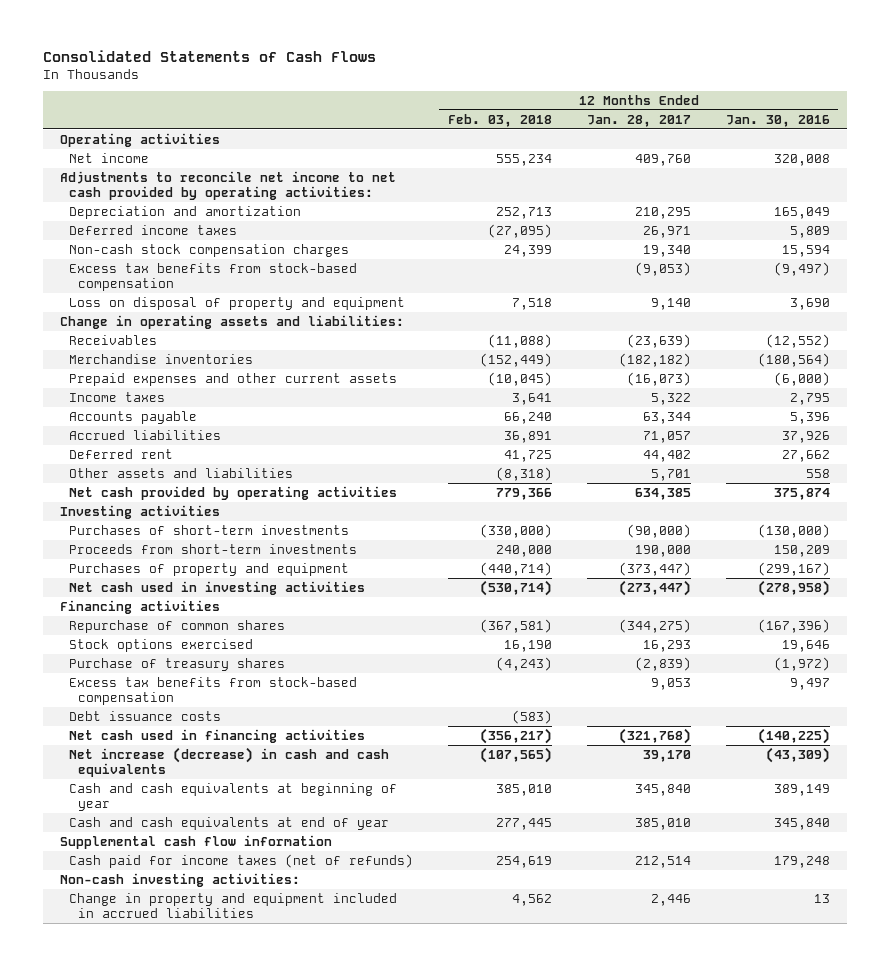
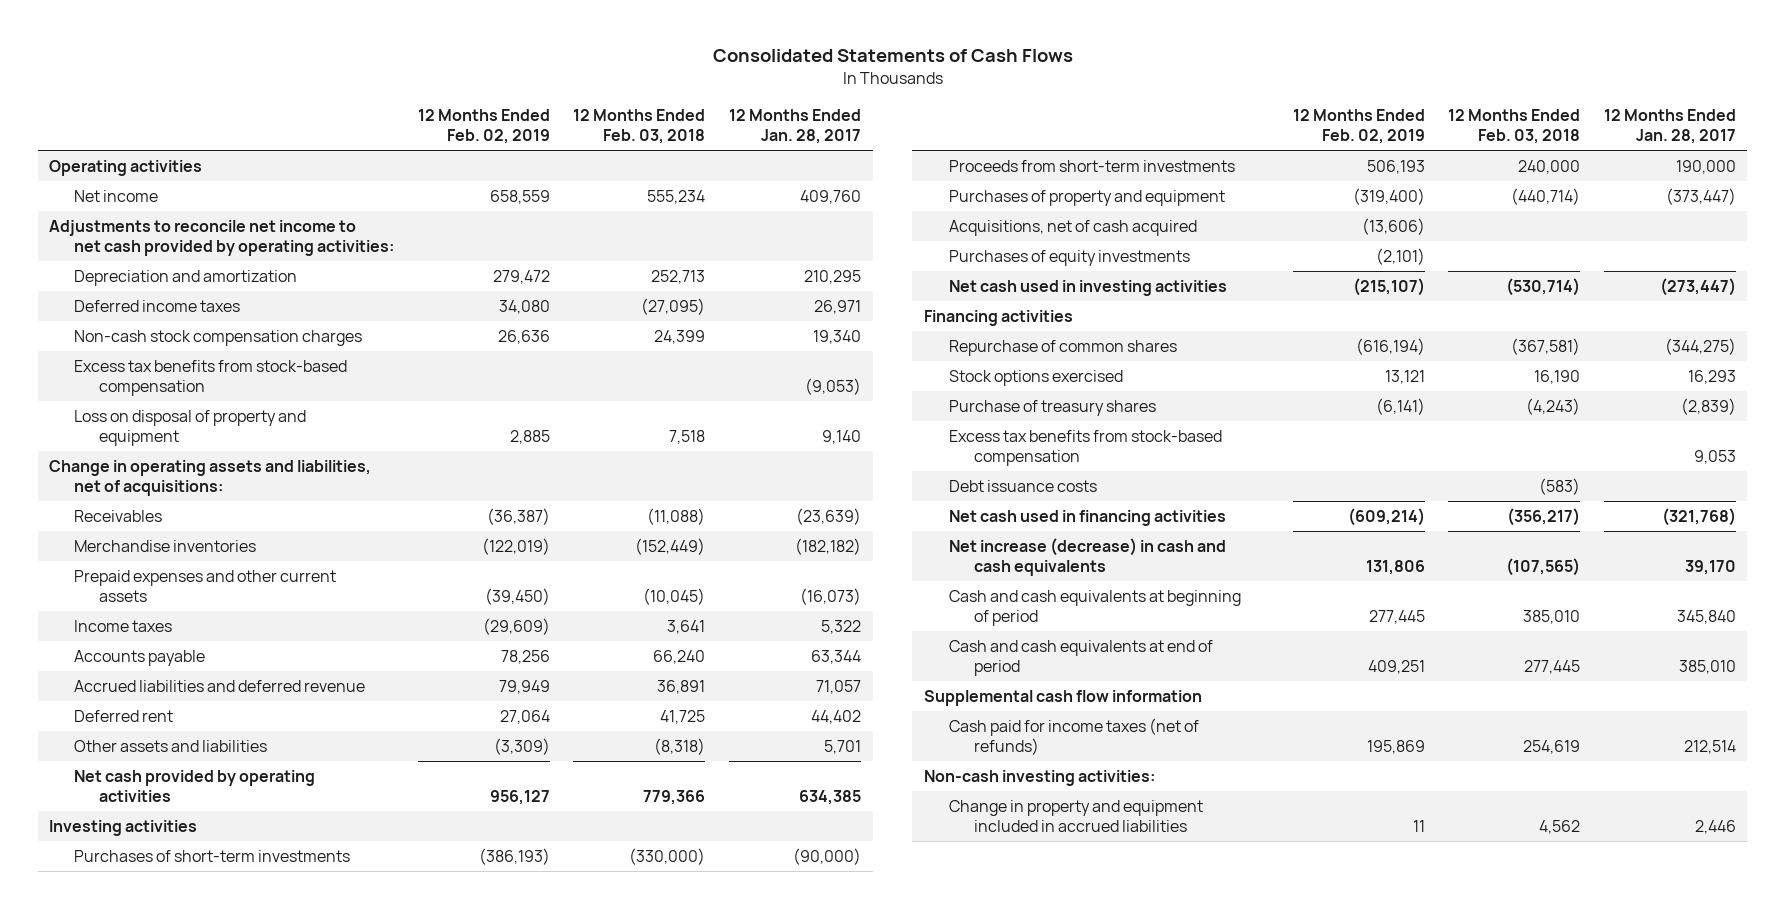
[725,114,830,127] Jan. 30, 2016 -> none
none -> [417,109,550,144] 12 Months Ended Feb. 02, 2019
[60,314,405,329] Change in operating assets and liabilities: -> [49,460,372,496] Change in operating assets and liabilities, net of acquisitions:
[69,429,222,440] Accrued liabilities -> [74,680,366,693] Accrued liabilities and deferred revenue
none -> [949,220,1198,237] Acquisitions, net of cash acquired
none -> [949,250,1191,267] Purchases of equity investments
[69,782,398,811] Cash and cash equivalents at beginning of year -> [949,590,1242,626] Cash and cash equivalents at beginning of period
[69,816,390,830] Cash and cash equivalents at end of year -> [949,640,1214,676] Cash and cash equivalents at end of period

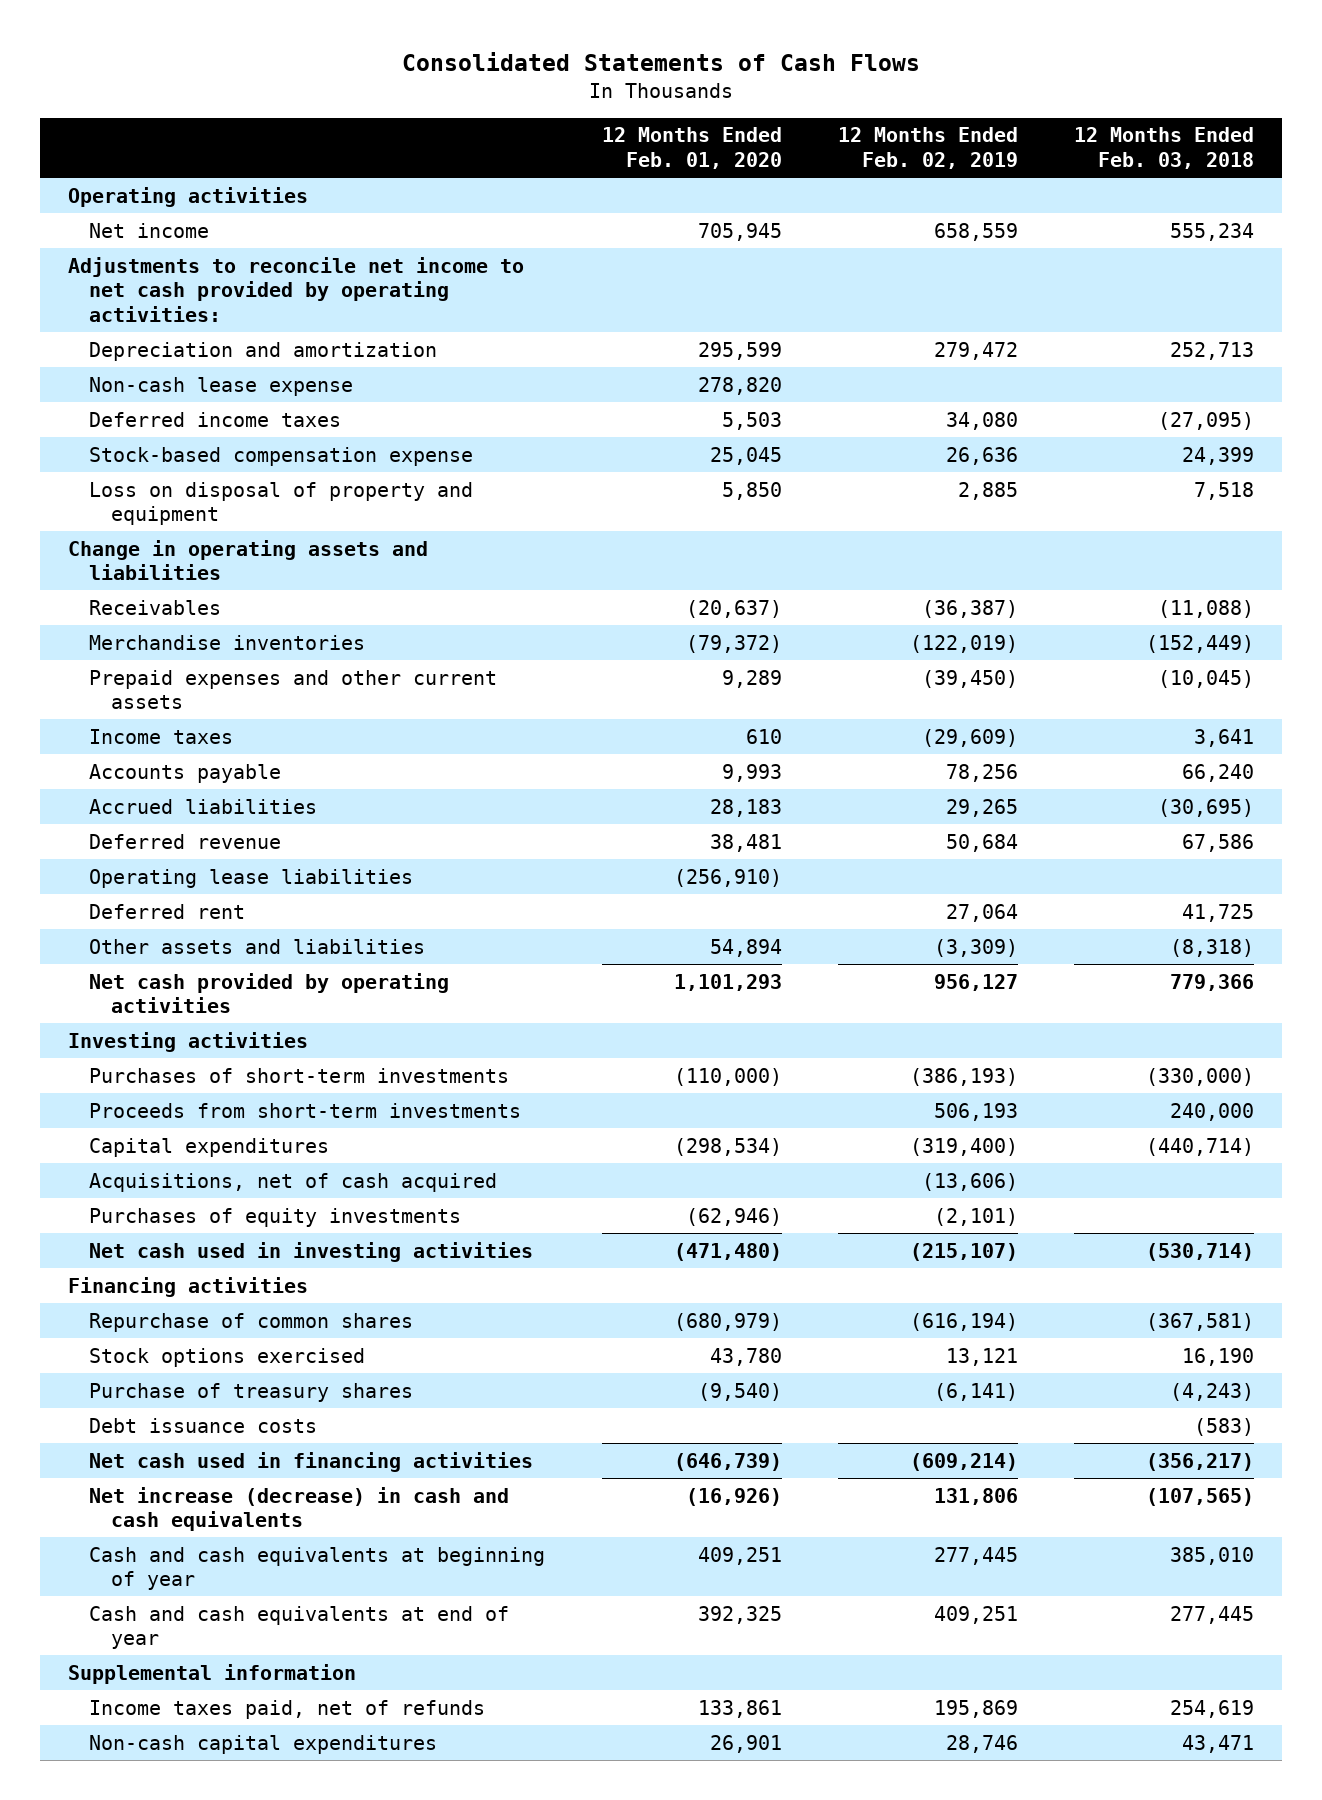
[728,109,861,144] 12 Months Ended Jan. 28, 2017 -> none
none -> [601,127,782,170] 12 Months Ended Feb. 01, 2020
none -> [89,376,354,396] Non-cash lease expense
[74,360,348,396] Excess tax benefits from stock-based compensation -> none
[74,330,363,347] Non-cash stock compensation charges -> [89,446,474,466] Stock-based compensation expense
[49,460,372,496] Change in operating assets and liabilities, net of acquisitions: -> [67,539,428,581] Change in operating assets and liabilities
[74,680,366,693] Accrued liabilities and deferred revenue -> [89,798,318,814] Accrued liabilities
[498,680,550,695] 79,949 -> [945,798,1018,817] 29,265
[657,680,706,695] 36,891 -> [1157,798,1254,817] (30,695)
none -> [89,833,282,849] Deferred revenue
none -> [89,868,414,888] Operating lease liabilities
[949,190,1226,207] Purchases of property and equipment -> [89,1137,330,1157] Capital expenditures
[949,430,1223,466] Excess tax benefits from stock-based compensation -> none
[924,770,1156,787] Non-cash investing activities: -> none
[949,800,1204,832] Change in property and equipment included in accrued liabilities -> none
[949,590,1242,626] Cash and cash equivalents at beginning of period -> [89,1546,546,1591] Cash and cash equivalents at beginning of year
[949,640,1214,676] Cash and cash equivalents at end of period -> [89,1605,510,1650] Cash and cash equivalents at end of year
[924,690,1203,707] Supplemental cash flow information -> [67,1663,356,1684] Supplemental information
[949,718,1200,755] Cash paid for income taxes (net of refunds) -> [89,1699,486,1719] Income taxes paid, net of refunds
none -> [89,1734,438,1754] Non-cash capital expenditures

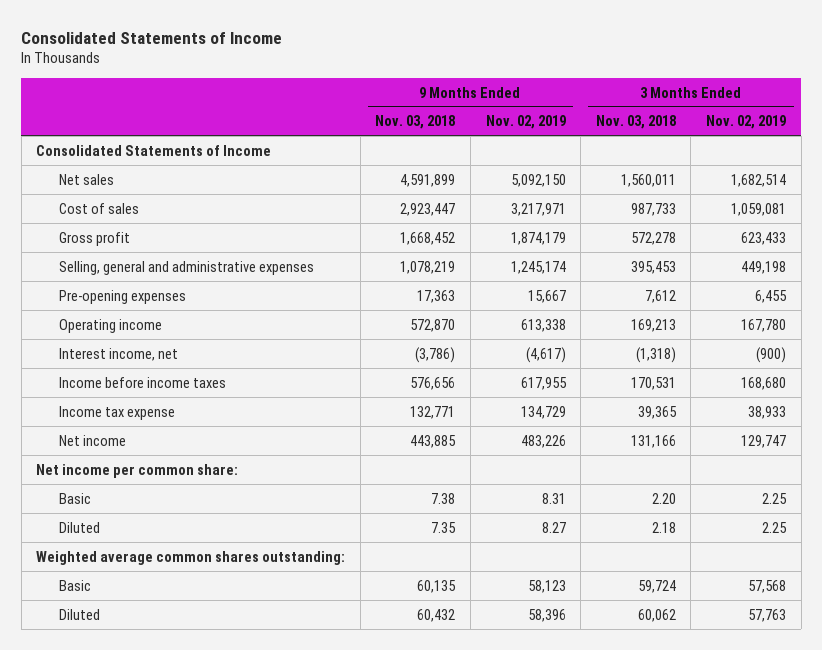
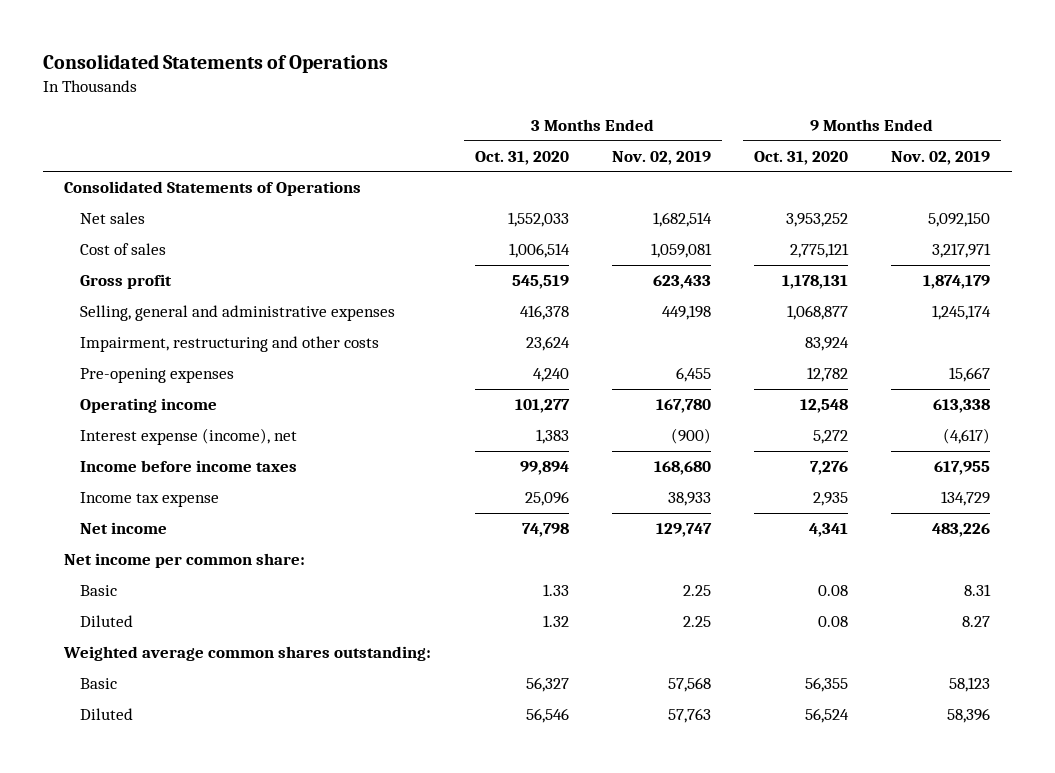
[21,31,283,44] Consolidated Statements of Income -> [42,54,388,74] Consolidated Statements of Operations
[375,115,456,130] Nov. 03, 2018 -> none
[595,115,676,130] Nov. 03, 2018 -> none
none -> [474,150,569,165] Oct. 31, 2020
none -> [754,150,849,165] Oct. 31, 2020
[36,144,272,156] Consolidated Statements of Income -> [64,181,362,197] Consolidated Statements of Operations
none -> [80,336,380,353] Impairment, restructuring and other costs
[58,347,178,361] Interest income, net -> [80,428,298,446] Interest expense (income), net

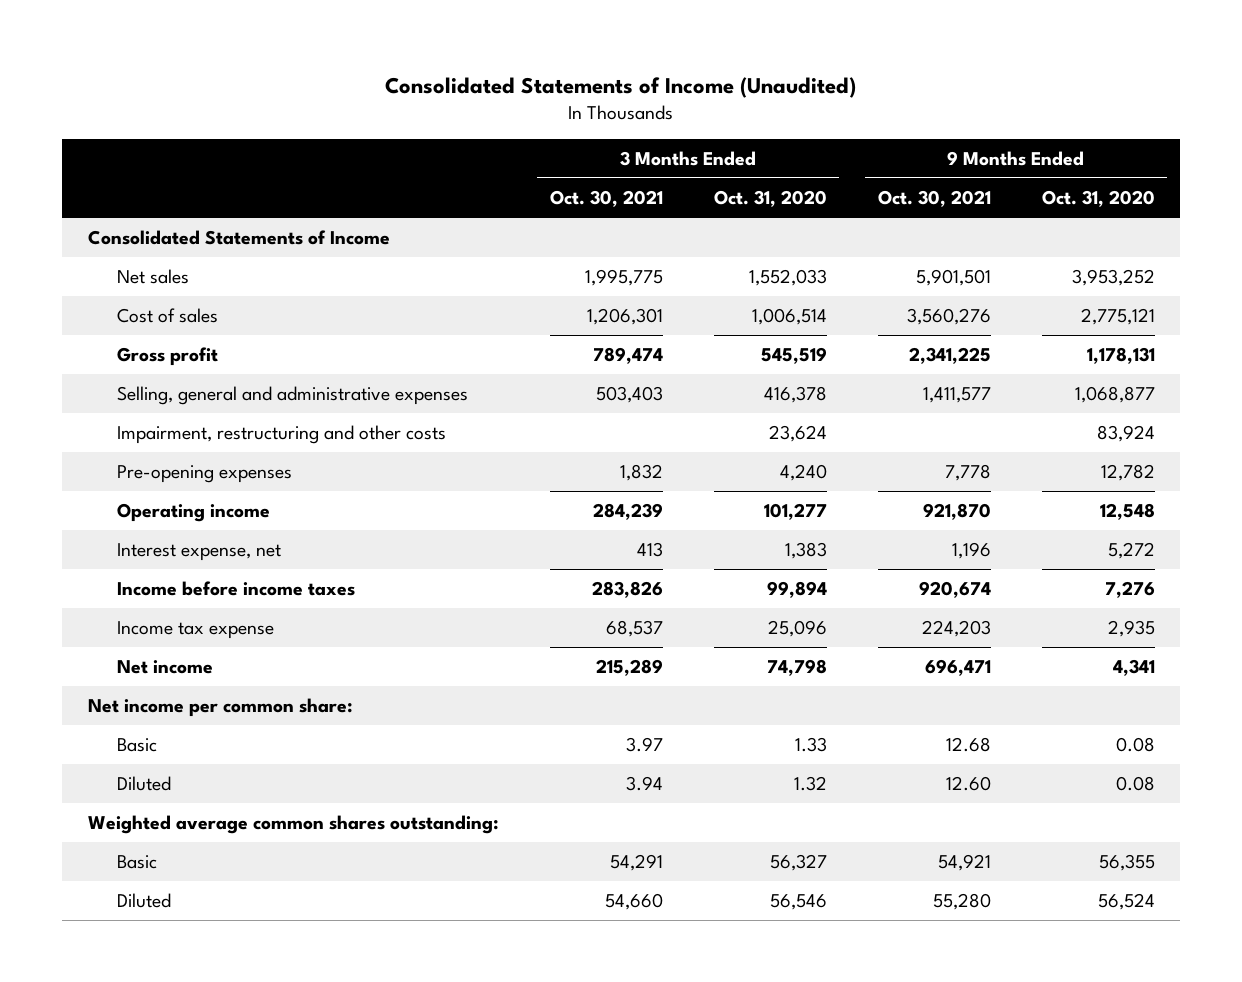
[42,54,388,74] Consolidated Statements of Operations -> [385,76,857,98] Consolidated Statements of Income (Unaudited)
[611,150,711,165] Nov. 02, 2019 -> none
[891,150,991,165] Nov. 02, 2019 -> none
none -> [549,190,663,208] Oct. 30, 2021
none -> [877,190,991,208] Oct. 30, 2021
[64,181,362,197] Consolidated Statements of Operations -> [87,230,390,246] Consolidated Statements of Income
[80,428,298,446] Interest expense (income), net -> [116,543,281,562] Interest expense, net

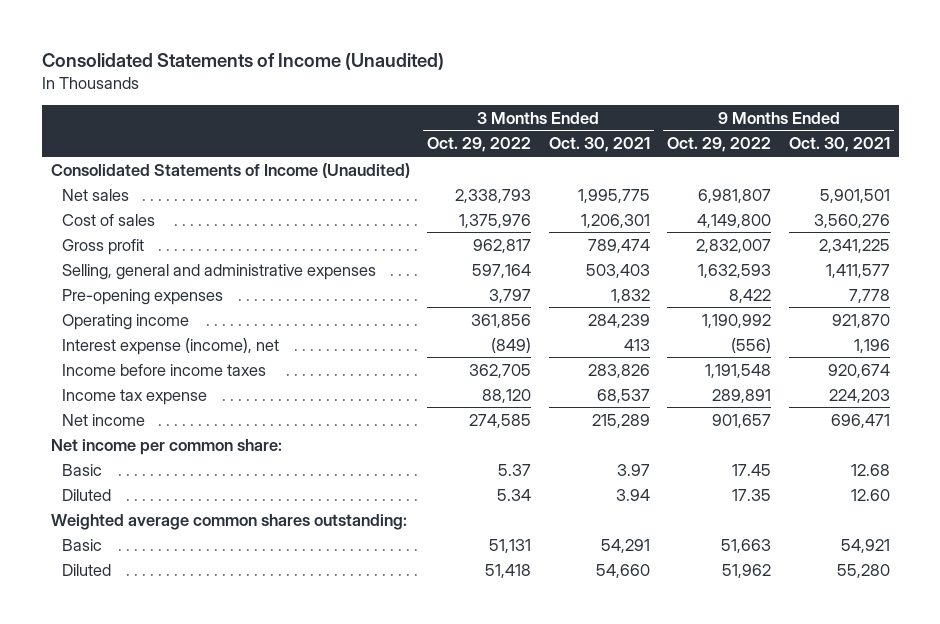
[713,190,827,208] Oct. 31, 2020 -> none
[1041,190,1155,208] Oct. 31, 2020 -> none
none -> [427,137,532,153] Oct. 29, 2022
none -> [667,137,772,153] Oct. 29, 2022
[87,230,390,246] Consolidated Statements of Income -> [50,162,410,178] Consolidated Statements of Income (Unaudited)
[116,425,446,445] Impairment, restructuring and other costs -> none
[116,543,281,562] Interest expense, net -> [61,337,279,355] Interest expense (income), net

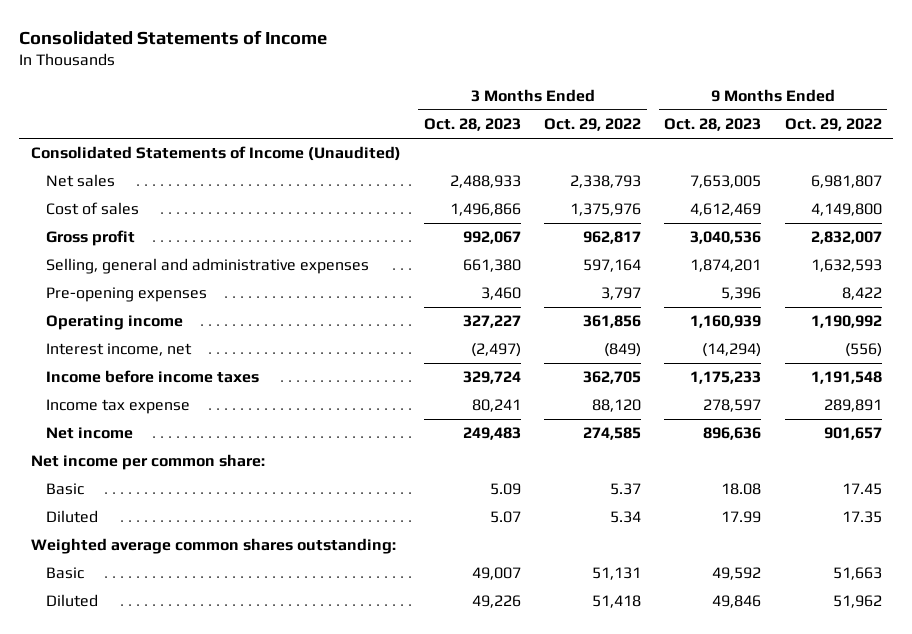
[41,52,444,70] Consolidated Statements of Income (Unaudited) -> [19,29,328,45] Consolidated Statements of Income
[548,137,650,153] Oct. 30, 2021 -> none
[788,137,890,153] Oct. 30, 2021 -> none
none -> [424,117,522,131] Oct. 28, 2023
none -> [664,117,762,131] Oct. 28, 2023
[61,337,279,355] Interest expense (income), net -> [46,343,193,357] Interest income, net

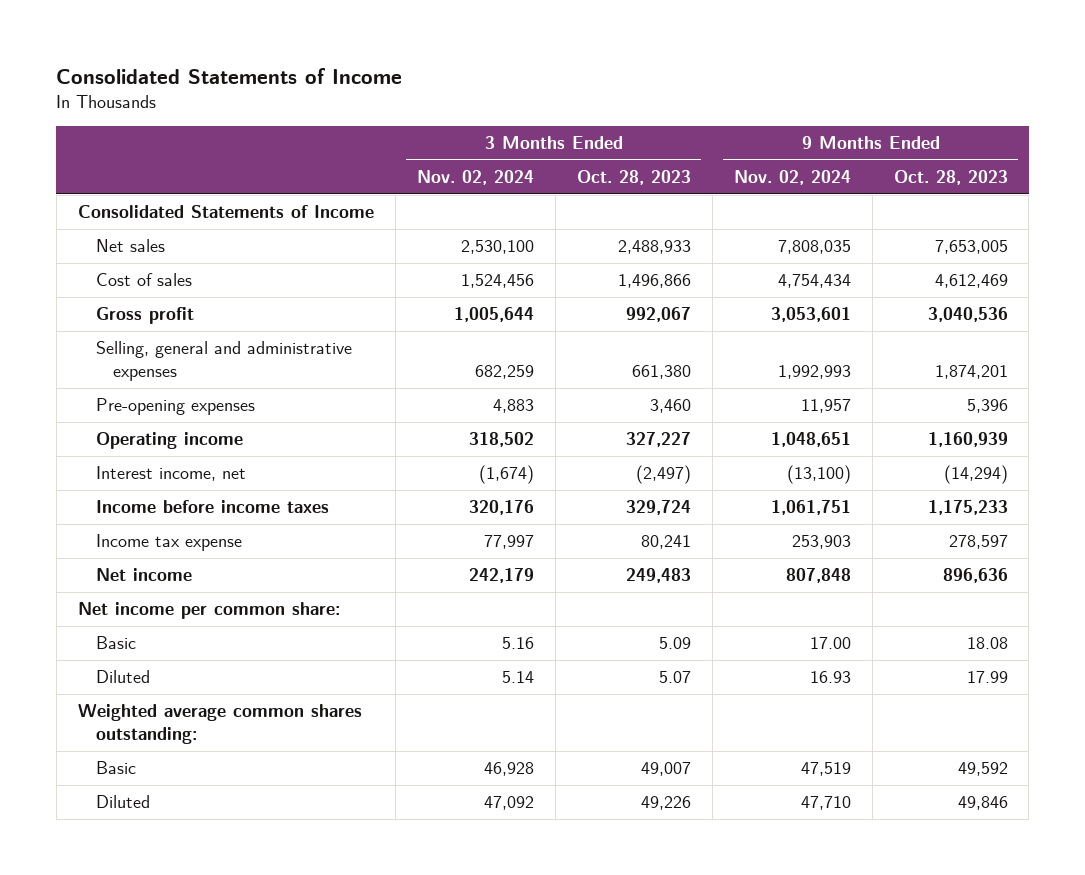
[544,117,642,131] Oct. 29, 2022 -> none
[784,117,882,131] Oct. 29, 2022 -> none
none -> [416,170,534,186] Nov. 02, 2024
none -> [733,170,851,186] Nov. 02, 2024
[30,146,401,162] Consolidated Statements of Income (Unaudited) -> [77,205,374,219] Consolidated Statements of Income

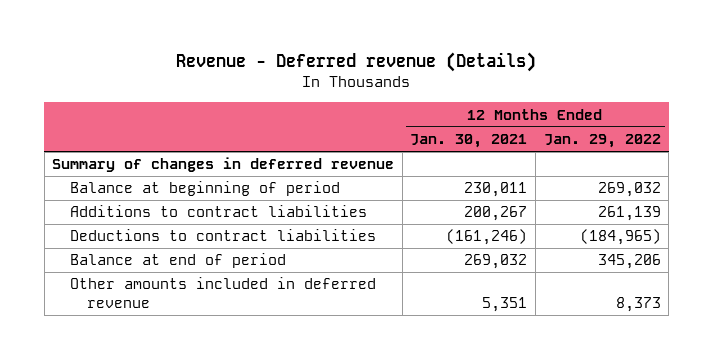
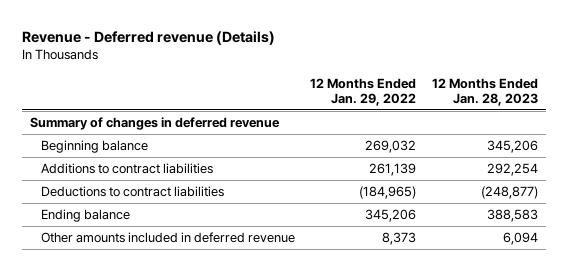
[410,134,528,149] Jan. 30, 2021 -> none
none -> [431,78,538,106] 12 Months Ended Jan. 28, 2023
[69,181,340,197] Balance at beginning of period -> [41,139,149,153] Beginning balance
[69,253,286,269] Balance at end of period -> [41,208,131,222] Ending balance

